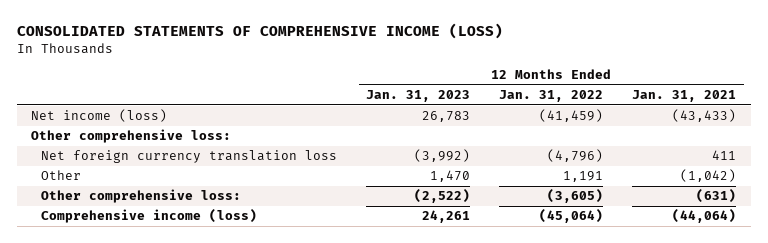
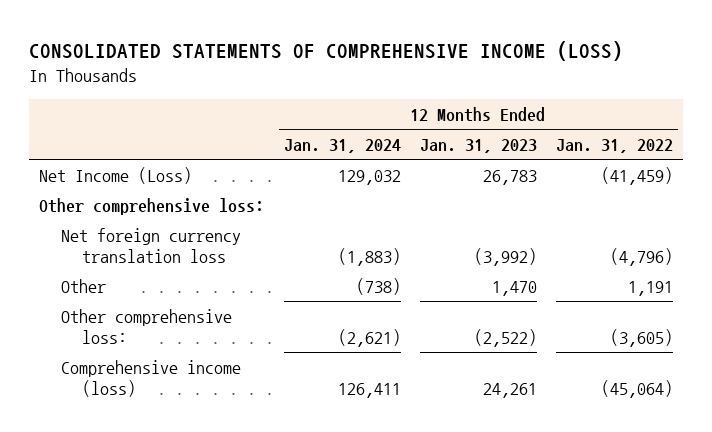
[632,90,737,103] Jan. 31, 2021 -> none
none -> [283,139,401,154] Jan. 31, 2024
[31,109,168,123] Net income (loss) -> [39,166,193,184] Net Income (Loss)

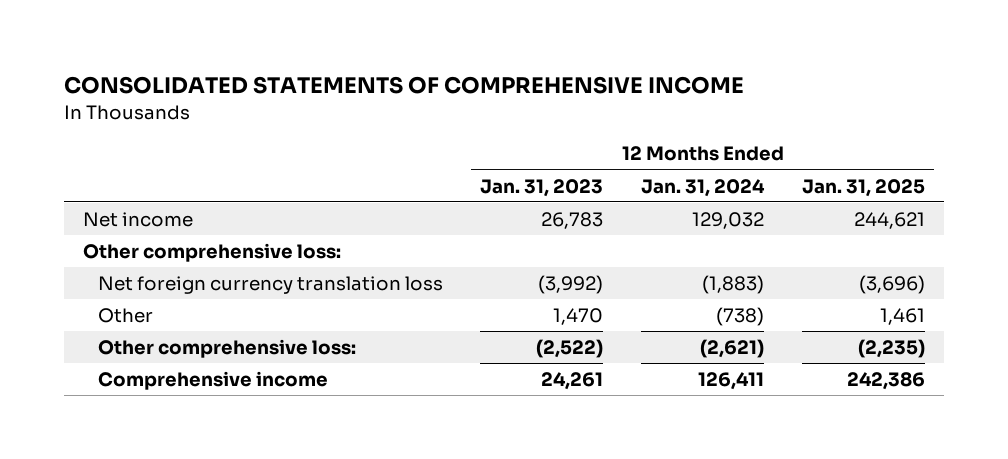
[29,41,624,62] CONSOLIDATED STATEMENTS OF COMPREHENSIVE INCOME (LOSS) -> [64,76,745,95] CONSOLIDATED STATEMENTS OF COMPREHENSIVE INCOME
[556,139,674,154] Jan. 31, 2022 -> none
none -> [801,178,925,197] Jan. 31, 2025
[39,166,193,184] Net Income (Loss) -> [82,211,193,227] Net income
[60,359,241,398] Comprehensive income (loss) -> [97,370,328,390] Comprehensive income

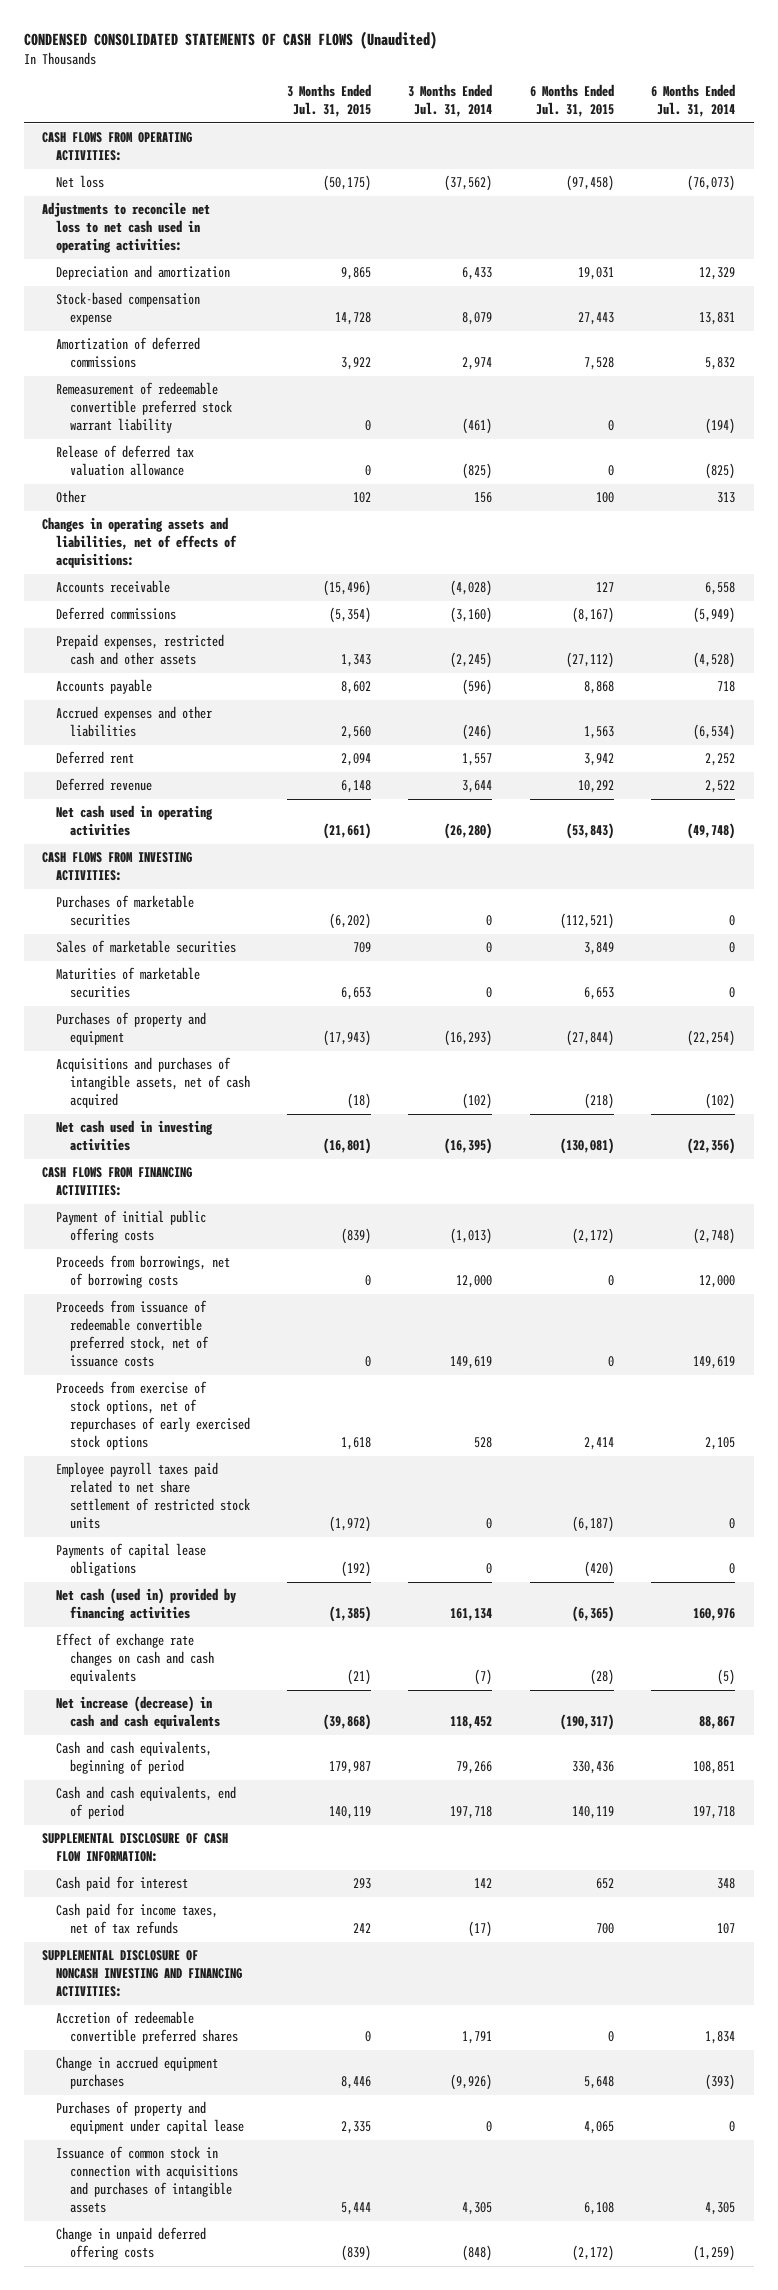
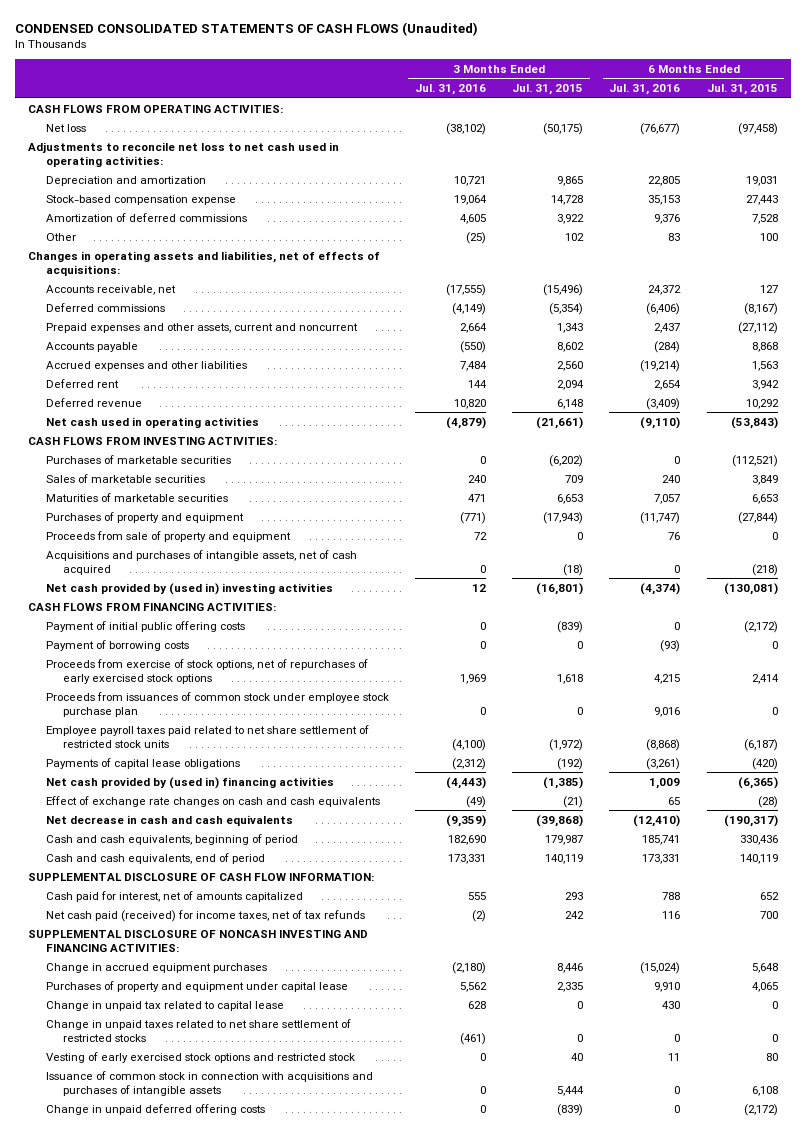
[408,84,493,118] 3 Months Ended Jul. 31, 2014 -> none
[651,84,736,118] 6 Months Ended Jul. 31, 2014 -> none
none -> [414,84,486,96] Jul. 31, 2016
none -> [609,84,681,96] Jul. 31, 2016
[56,382,232,434] Remeasurement of redeemable convertible preferred stock warrant liability -> none
[56,445,195,477] Release of deferred tax valuation allowance -> none
[56,580,171,594] Accounts receivable -> [45,284,176,295] Accounts receivable, net
[56,634,225,666] Prepaid expenses, restricted cash and other assets -> [45,322,358,333] Prepaid expenses and other assets, current and noncurrent
none -> [45,530,291,542] Proceeds from sale of property and equipment
[56,1120,214,1152] Net cash used in investing activities -> [45,582,333,595] Net cash provided by (used in) investing activities
[56,1255,231,1289] Proceeds from borrowings, net of borrowing costs -> none
[56,1300,209,1368] Proceeds from issuance of redeemable convertible preferred stock, net of issuance costs -> none
none -> [45,639,189,651] Payment of borrowing costs
none -> [45,691,389,717] Proceeds from issuances of common stock under employee stock purchase plan
[56,1588,237,1622] Net cash (used in) provided by financing activities -> [45,776,334,789] Net cash provided by (used in) financing activities
[56,1696,220,1730] Net increase (decrease) in cash and cash equivalents -> [45,814,293,826] Net decrease in cash and cash equivalents
[56,1876,189,1892] Cash paid for interest -> [45,890,303,902] Cash paid for interest, net of amounts capitalized
[56,1903,219,1935] Cash paid for income taxes, net of tax refunds -> [45,909,365,922] Net cash paid (received) for income taxes, net of tax refunds
[56,2011,238,2045] Accretion of redeemable convertible preferred shares -> none
none -> [45,1000,284,1011] Change in unpaid tax related to capital lease
none -> [45,1018,351,1042] Change in unpaid taxes related to net share settlement of restricted stocks
none -> [45,1051,355,1063] Vesting of early exercised stock options and restricted stock

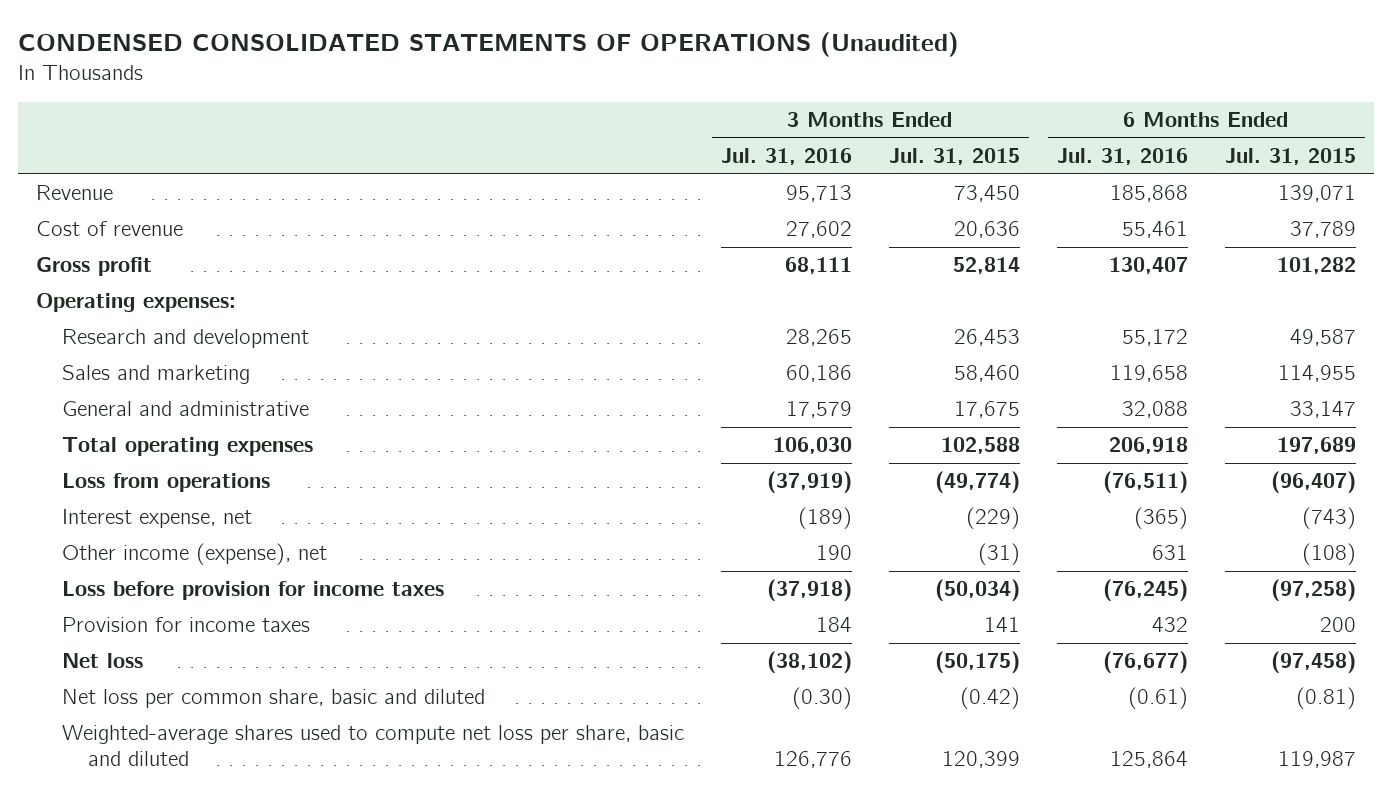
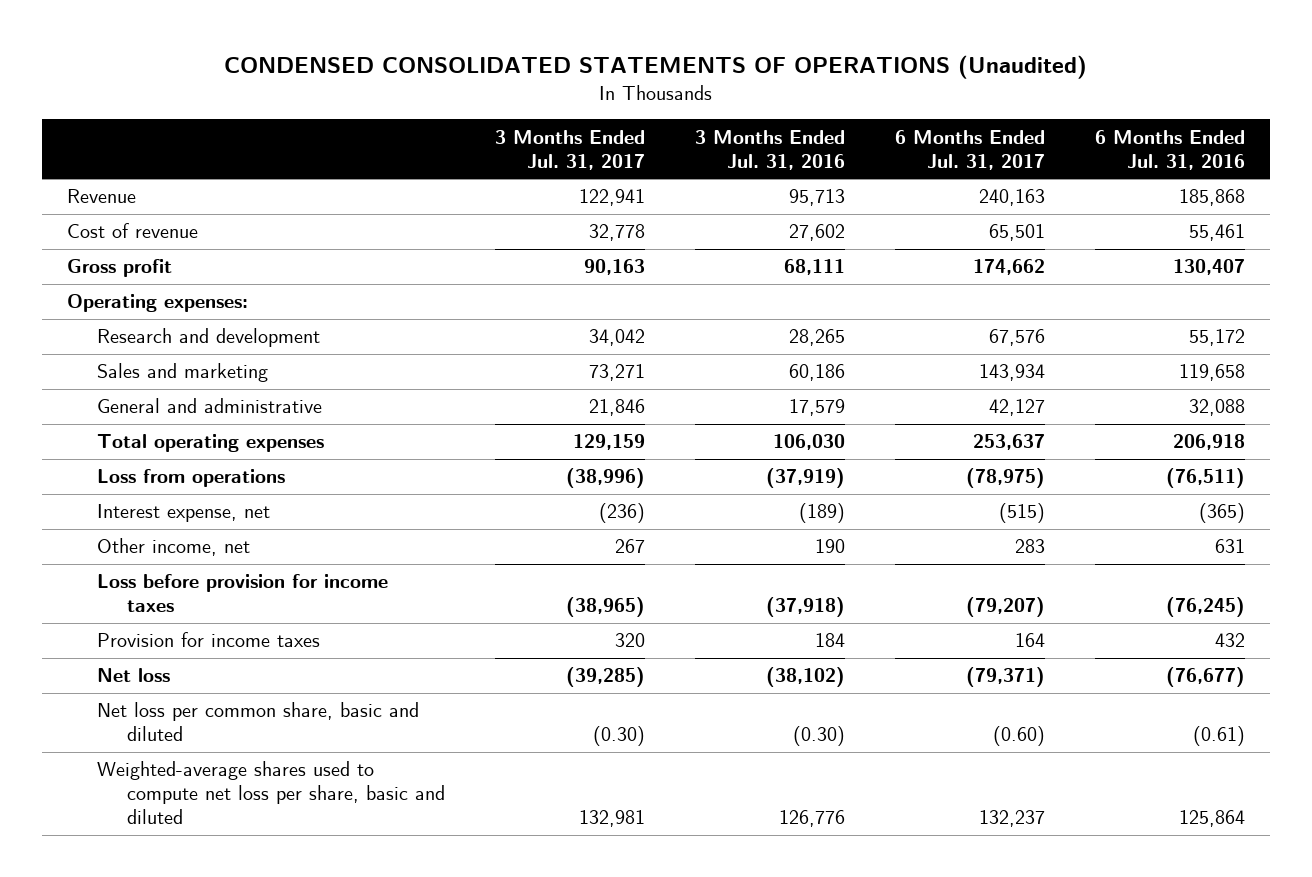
[888,148,1020,166] Jul. 31, 2015 -> none
[1224,148,1356,166] Jul. 31, 2015 -> none
none -> [495,129,646,170] 3 Months Ended Jul. 31, 2017
none -> [895,129,1046,170] 6 Months Ended Jul. 31, 2017
[61,543,327,566] Other income (expense), net -> [97,538,251,557] Other income, net

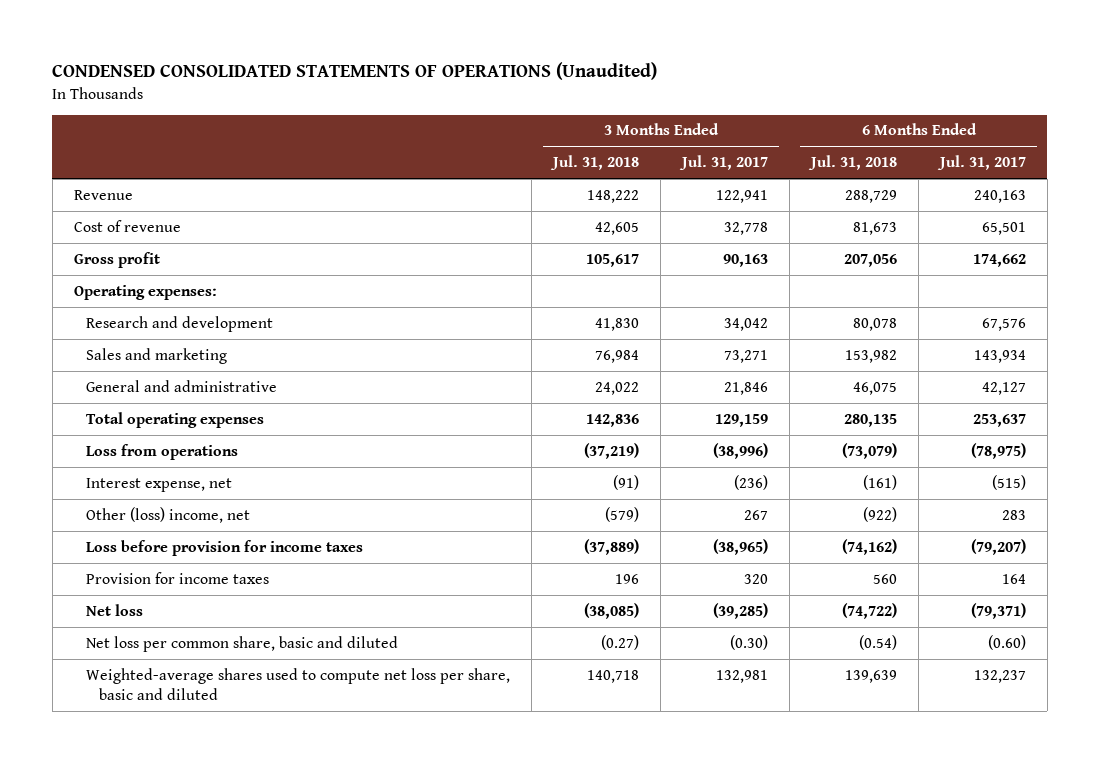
[695,129,846,170] 3 Months Ended Jul. 31, 2016 -> none
[1094,129,1245,170] 6 Months Ended Jul. 31, 2016 -> none
none -> [550,155,640,171] Jul. 31, 2018
none -> [808,155,898,171] Jul. 31, 2018
[97,538,251,557] Other income, net -> [86,506,251,523] Other (loss) income, net

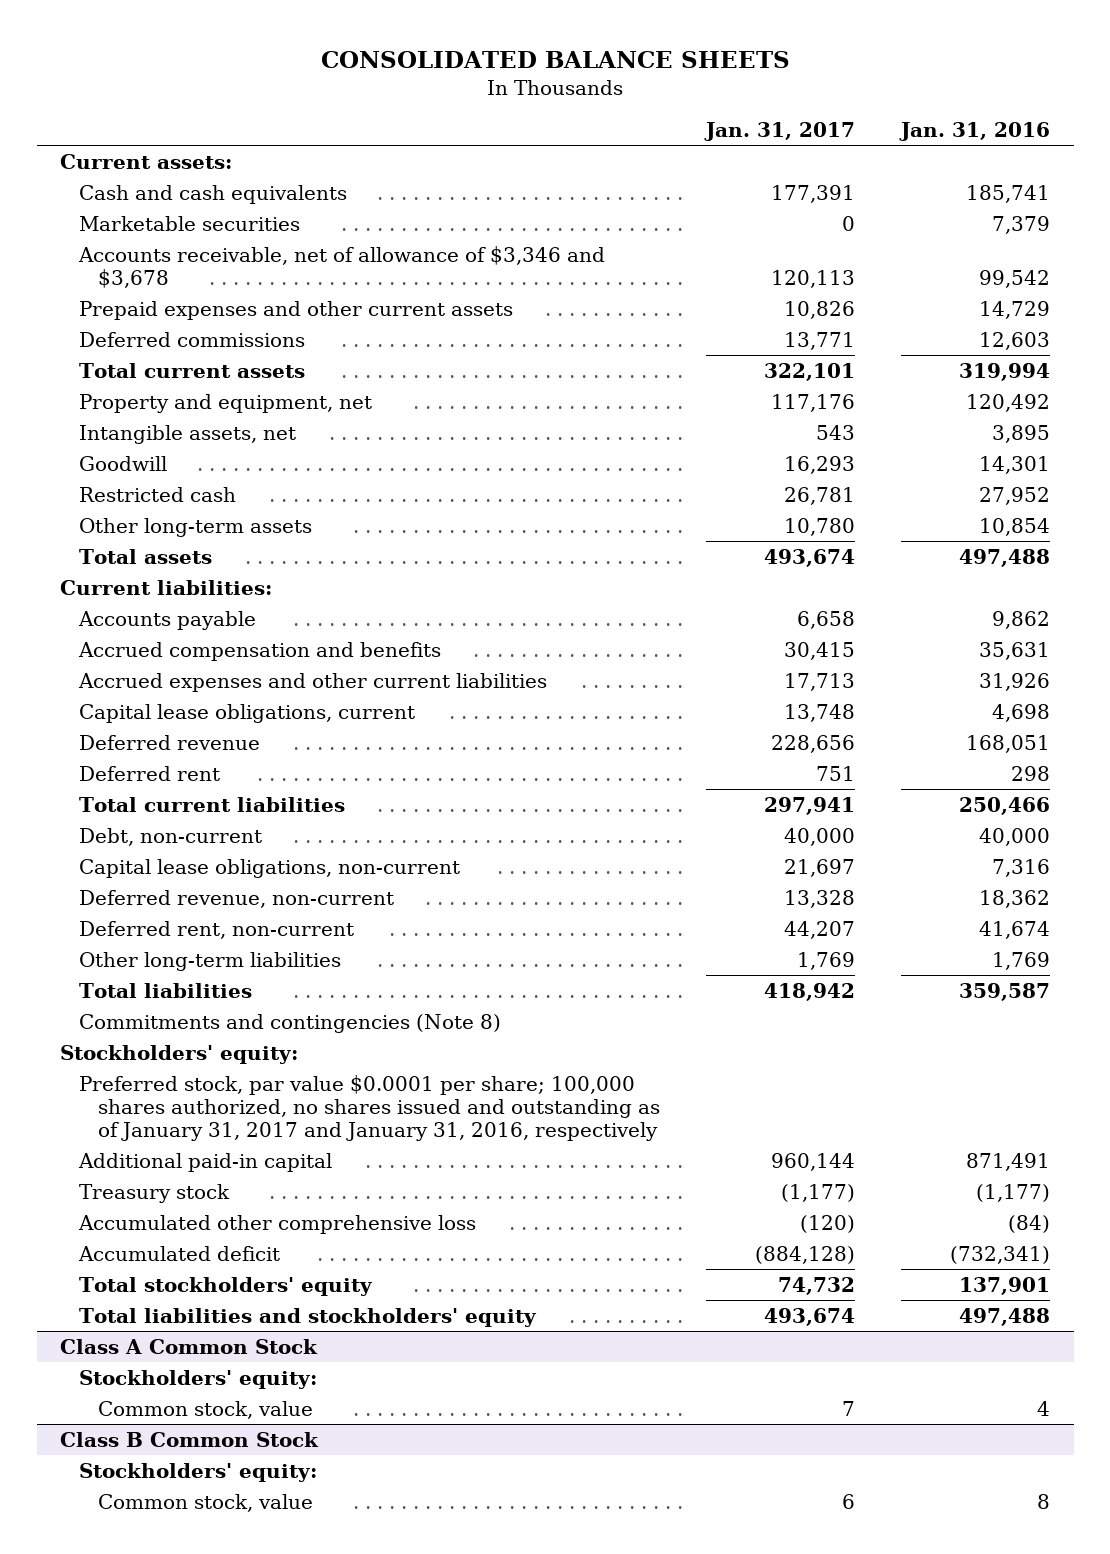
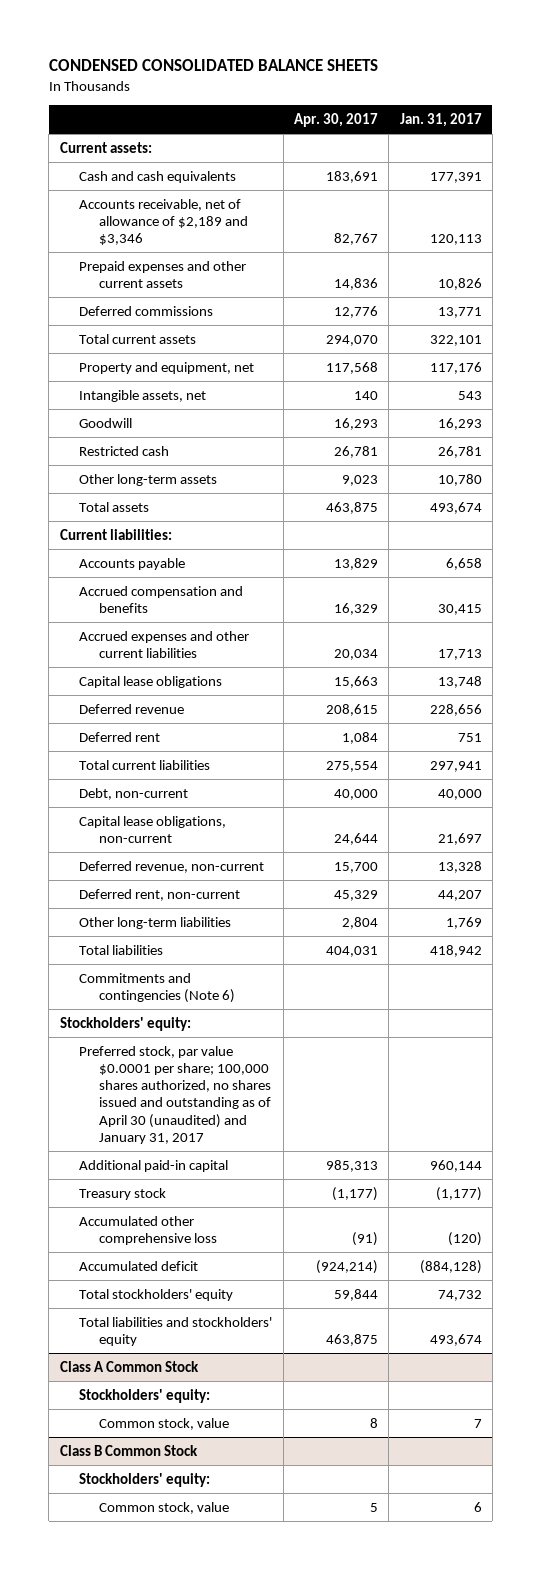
[321,50,791,68] CONSOLIDATED BALANCE SHEETS -> [48,59,378,72] CONDENSED CONSOLIDATED BALANCE SHEETS
[899,122,1051,142] Jan. 31, 2016 -> none
none -> [293,112,378,127] Apr. 30, 2017
[78,215,300,231] Marketable securities -> none
[77,245,605,288] Accounts receivable, net of allowance of $3,346 and $3,678 -> [79,198,249,246] Accounts receivable, net of allowance of $2,189 and $3,346
[78,703,415,723] Capital lease obligations, current -> [79,675,223,688] Capital lease obligations
[78,1013,501,1033] Commitments and contingencies (Note 8) -> [79,972,236,1003] Commitments and contingencies (Note 6)
[78,1074,660,1141] Preferred stock, par value $0.0001 per share; 100,000 shares authorized, no shares issued and outstanding as of January 31, 2017 and January 31, 2016, respectively -> [79,1045,272,1144] Preferred stock, par value $0.0001 per share; 100,000 shares authorized, no shares issued and outstanding as of April 30 (unaudited) and January 31, 2017

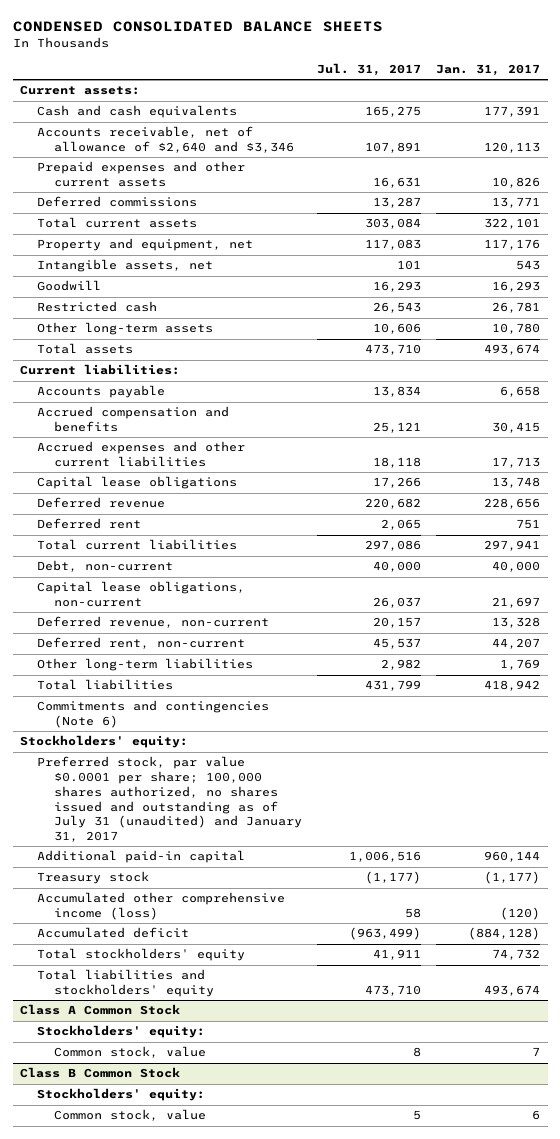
[293,112,378,127] Apr. 30, 2017 -> none
none -> [317,63,422,77] Jul. 31, 2017
[79,198,249,246] Accounts receivable, net of allowance of $2,189 and $3,346 -> [37,126,295,154] Accounts receivable, net of allowance of $2,640 and $3,346
[79,1045,272,1144] Preferred stock, par value $0.0001 per share; 100,000 shares authorized, no shares issued and outstanding as of April 30 (unaudited) and January 31, 2017 -> [37,756,303,843] Preferred stock, par value $0.0001 per share; 100,000 shares authorized, no shares issued and outstanding as of July 31 (unaudited) and January 31, 2017
[79,1215,218,1245] Accumulated other comprehensive loss -> [37,892,286,921] Accumulated other comprehensive income (loss)

